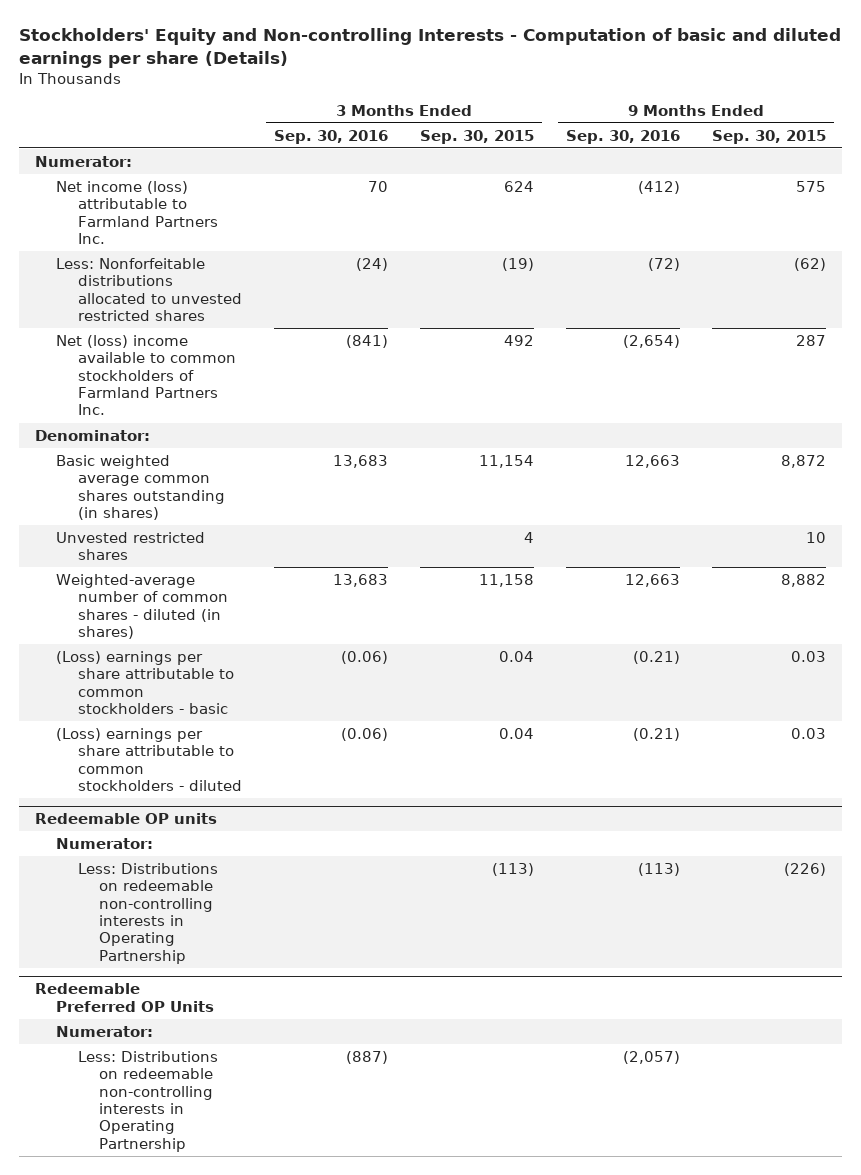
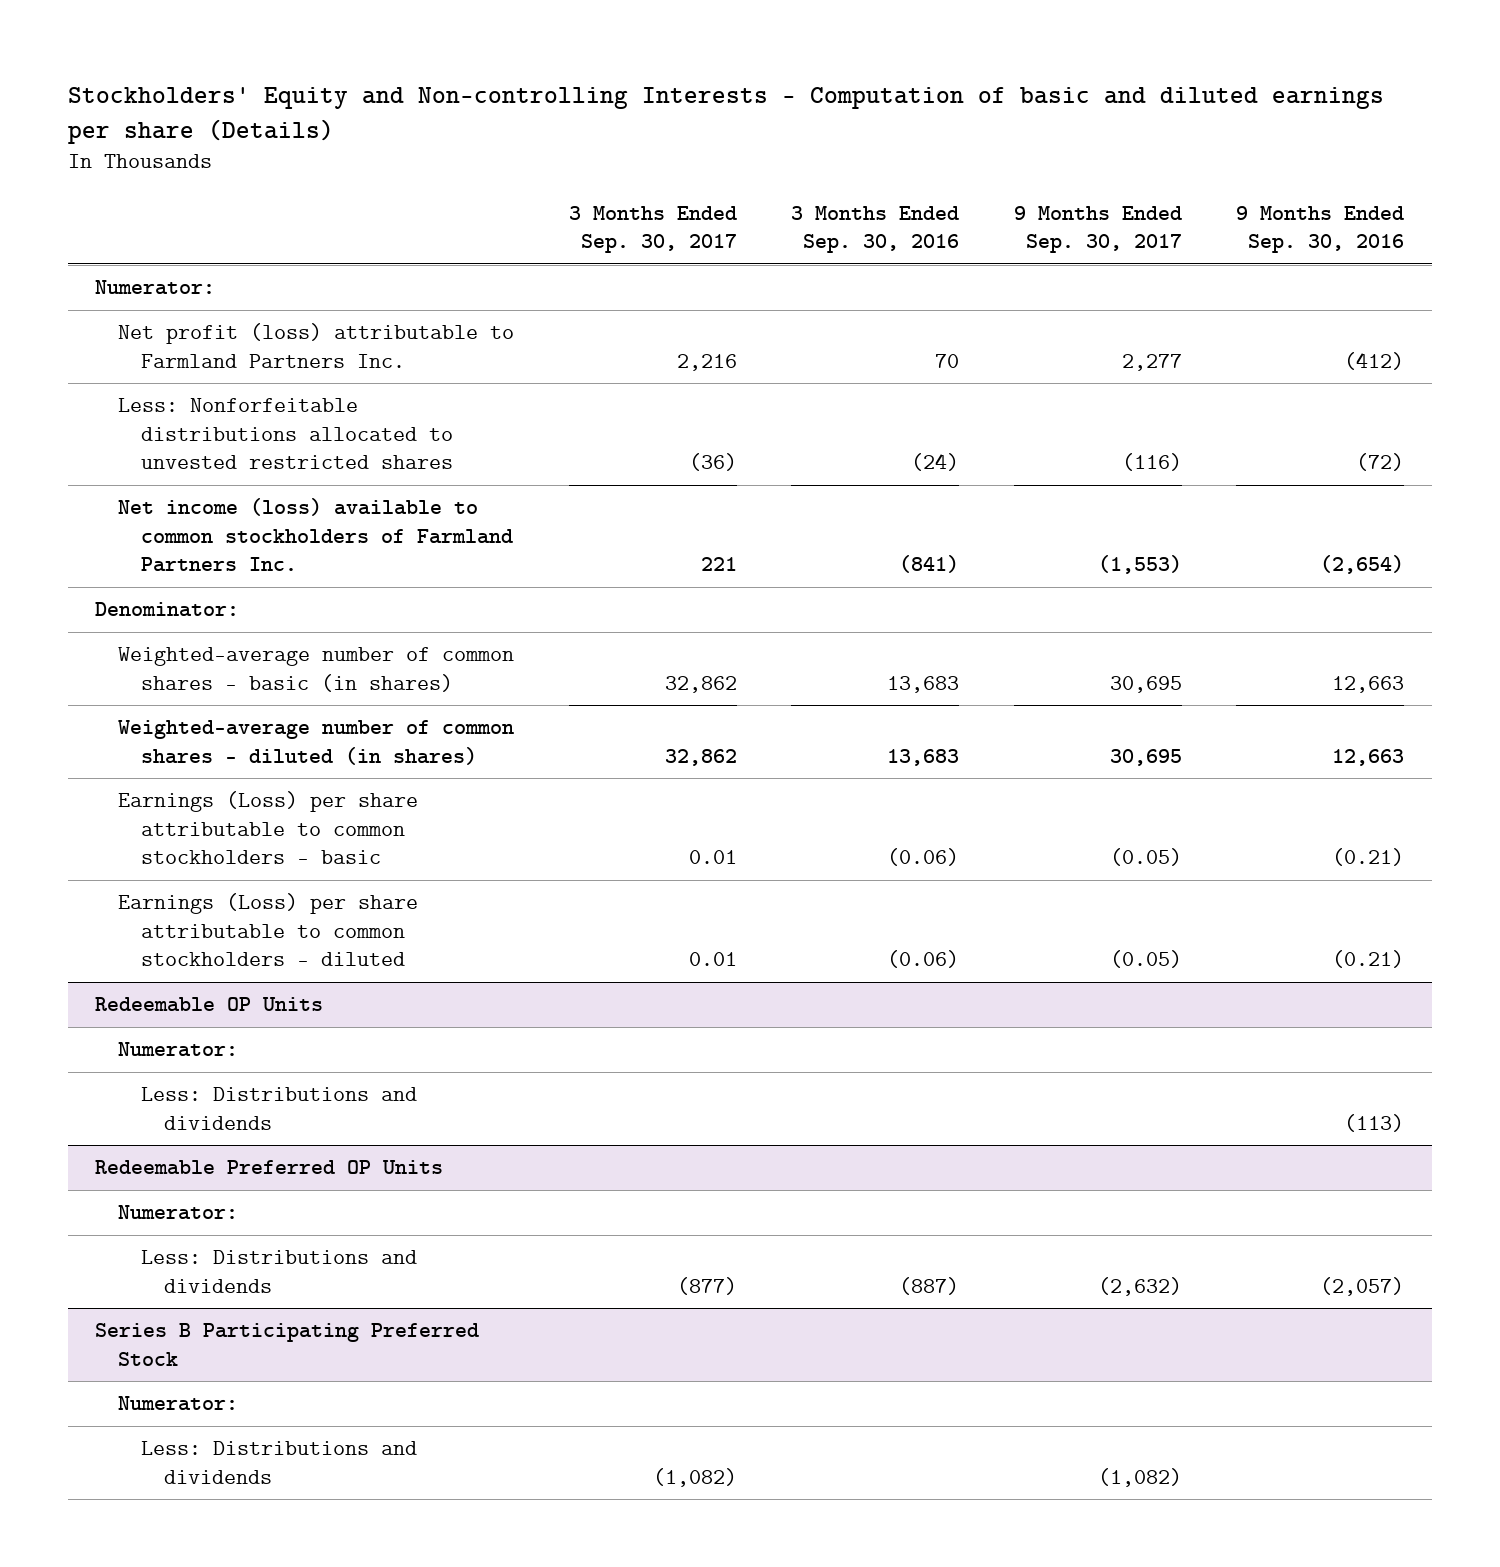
[419,129,534,144] Sep. 30, 2015 -> none
[711,129,826,144] Sep. 30, 2015 -> none
none -> [568,205,737,254] 3 Months Ended Sep. 30, 2017
none -> [1013,205,1182,254] 9 Months Ended Sep. 30, 2017
[56,180,218,245] Net income (loss) attributable to Farmland Partners Inc. -> [118,323,515,368] Net profit (loss) attributable to Farmland Partners Inc.
[56,334,236,416] Net (loss) income available to common stockholders of Farmland Partners Inc. -> [118,498,514,572] Net income (loss) available to common stockholders of Farmland Partners Inc.
[56,531,206,561] Unvested restricted shares -> none
[56,454,225,521] Basic weighted average common shares outstanding (in shares) -> [118,647,515,692] Weighted-average number of common shares - basic (in shares)
[56,650,234,715] (Loss) earnings per share attributable to common stockholders - basic -> [118,791,419,864] Earnings (Loss) per share attributable to common stockholders - basic
[56,727,242,792] (Loss) earnings per share attributable to common stockholders - diluted -> [118,893,419,966] Earnings (Loss) per share attributable to common stockholders - diluted
[34,813,217,825] Redeemable OP units -> [95,997,324,1013] Redeemable OP Units
[77,862,218,964] Less: Distributions on redeemable non-controlling interests in Operating Partnership -> [141,1087,418,1130] Less: Distributions and dividends
[77,1050,218,1152] Less: Distributions on redeemable non-controlling interests in Operating Partnership -> [141,1250,418,1293] Less: Distributions and dividends
none -> [95,1323,480,1366] Series B Participating Preferred Stock
none -> [118,1396,239,1412] Numerator:
none -> [141,1441,418,1484] Less: Distributions and dividends

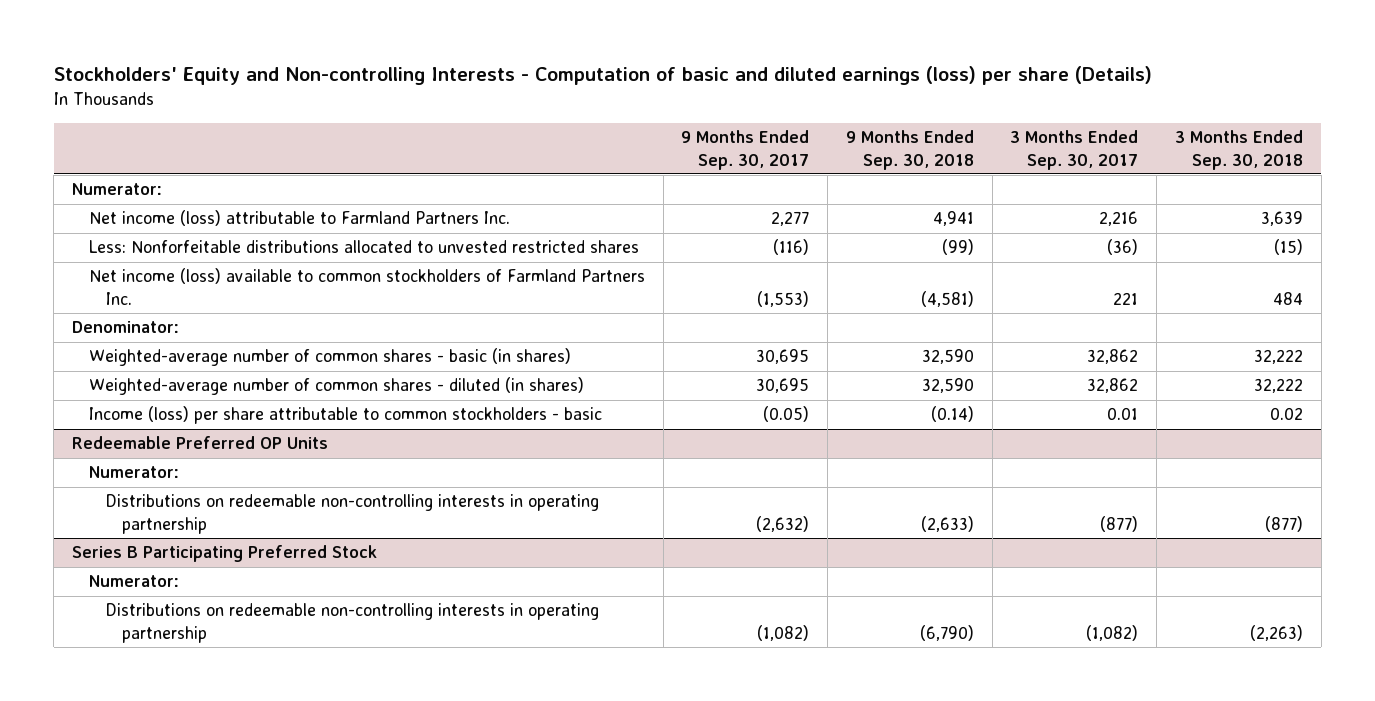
[68,86,1385,144] Stockholders' Equity and Non-controlling Interests - Computation of basic and diluted earnings per share (Details) -> [53,66,1152,86] Stockholders' Equity and Non-controlling Interests - Computation of basic and diluted earnings (loss) per share (Details)
[791,205,960,254] 3 Months Ended Sep. 30, 2016 -> none
[1236,205,1405,254] 9 Months Ended Sep. 30, 2016 -> none
none -> [845,129,974,170] 9 Months Ended Sep. 30, 2018
none -> [1175,129,1304,170] 3 Months Ended Sep. 30, 2018
[118,323,515,368] Net profit (loss) attributable to Farmland Partners Inc. -> [88,210,510,227] Net income (loss) attributable to Farmland Partners Inc.
[118,893,419,966] Earnings (Loss) per share attributable to common stockholders - diluted -> none
[95,997,324,1013] Redeemable OP Units -> none
[118,1042,239,1058] Numerator: -> none
[141,1087,418,1130] Less: Distributions and dividends -> none
[118,791,419,864] Earnings (Loss) per share attributable to common stockholders - basic -> [88,406,602,425] Income (loss) per share attributable to common stockholders - basic
[141,1250,418,1293] Less: Distributions and dividends -> [105,494,599,534] Distributions on redeemable non-controlling interests in operating partnership
[141,1441,418,1484] Less: Distributions and dividends -> [105,603,599,643] Distributions on redeemable non-controlling interests in operating partnership

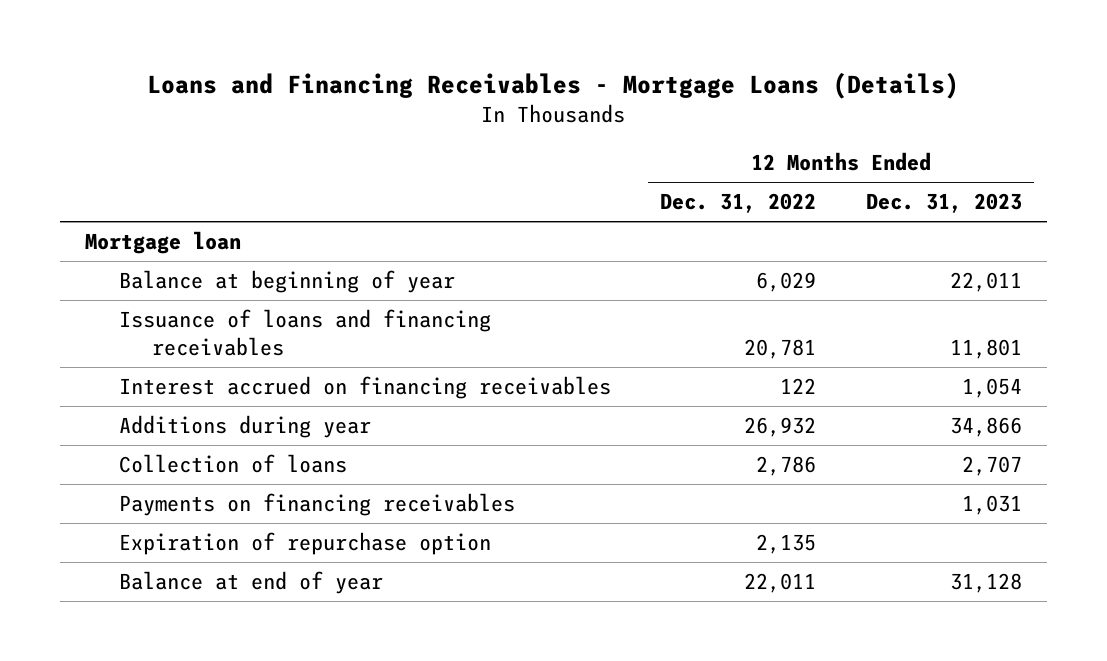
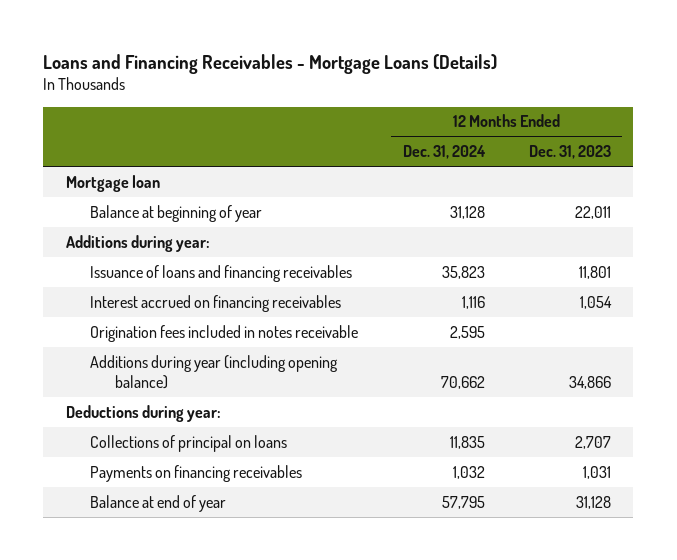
[660,193,817,214] Dec. 31, 2022 -> none
none -> [402,145,486,160] Dec. 31, 2024
none -> [65,234,210,252] Additions during year:
none -> [90,324,359,342] Origination fees included in notes receivable
[118,414,371,438] Additions during year -> [90,354,339,389] Additions during year (including opening balance)
none -> [65,404,221,422] Deductions during year:
[118,453,347,473] Collection of loans -> [90,434,288,452] Collections of principal on loans
[118,531,491,555] Expiration of repurchase option -> none

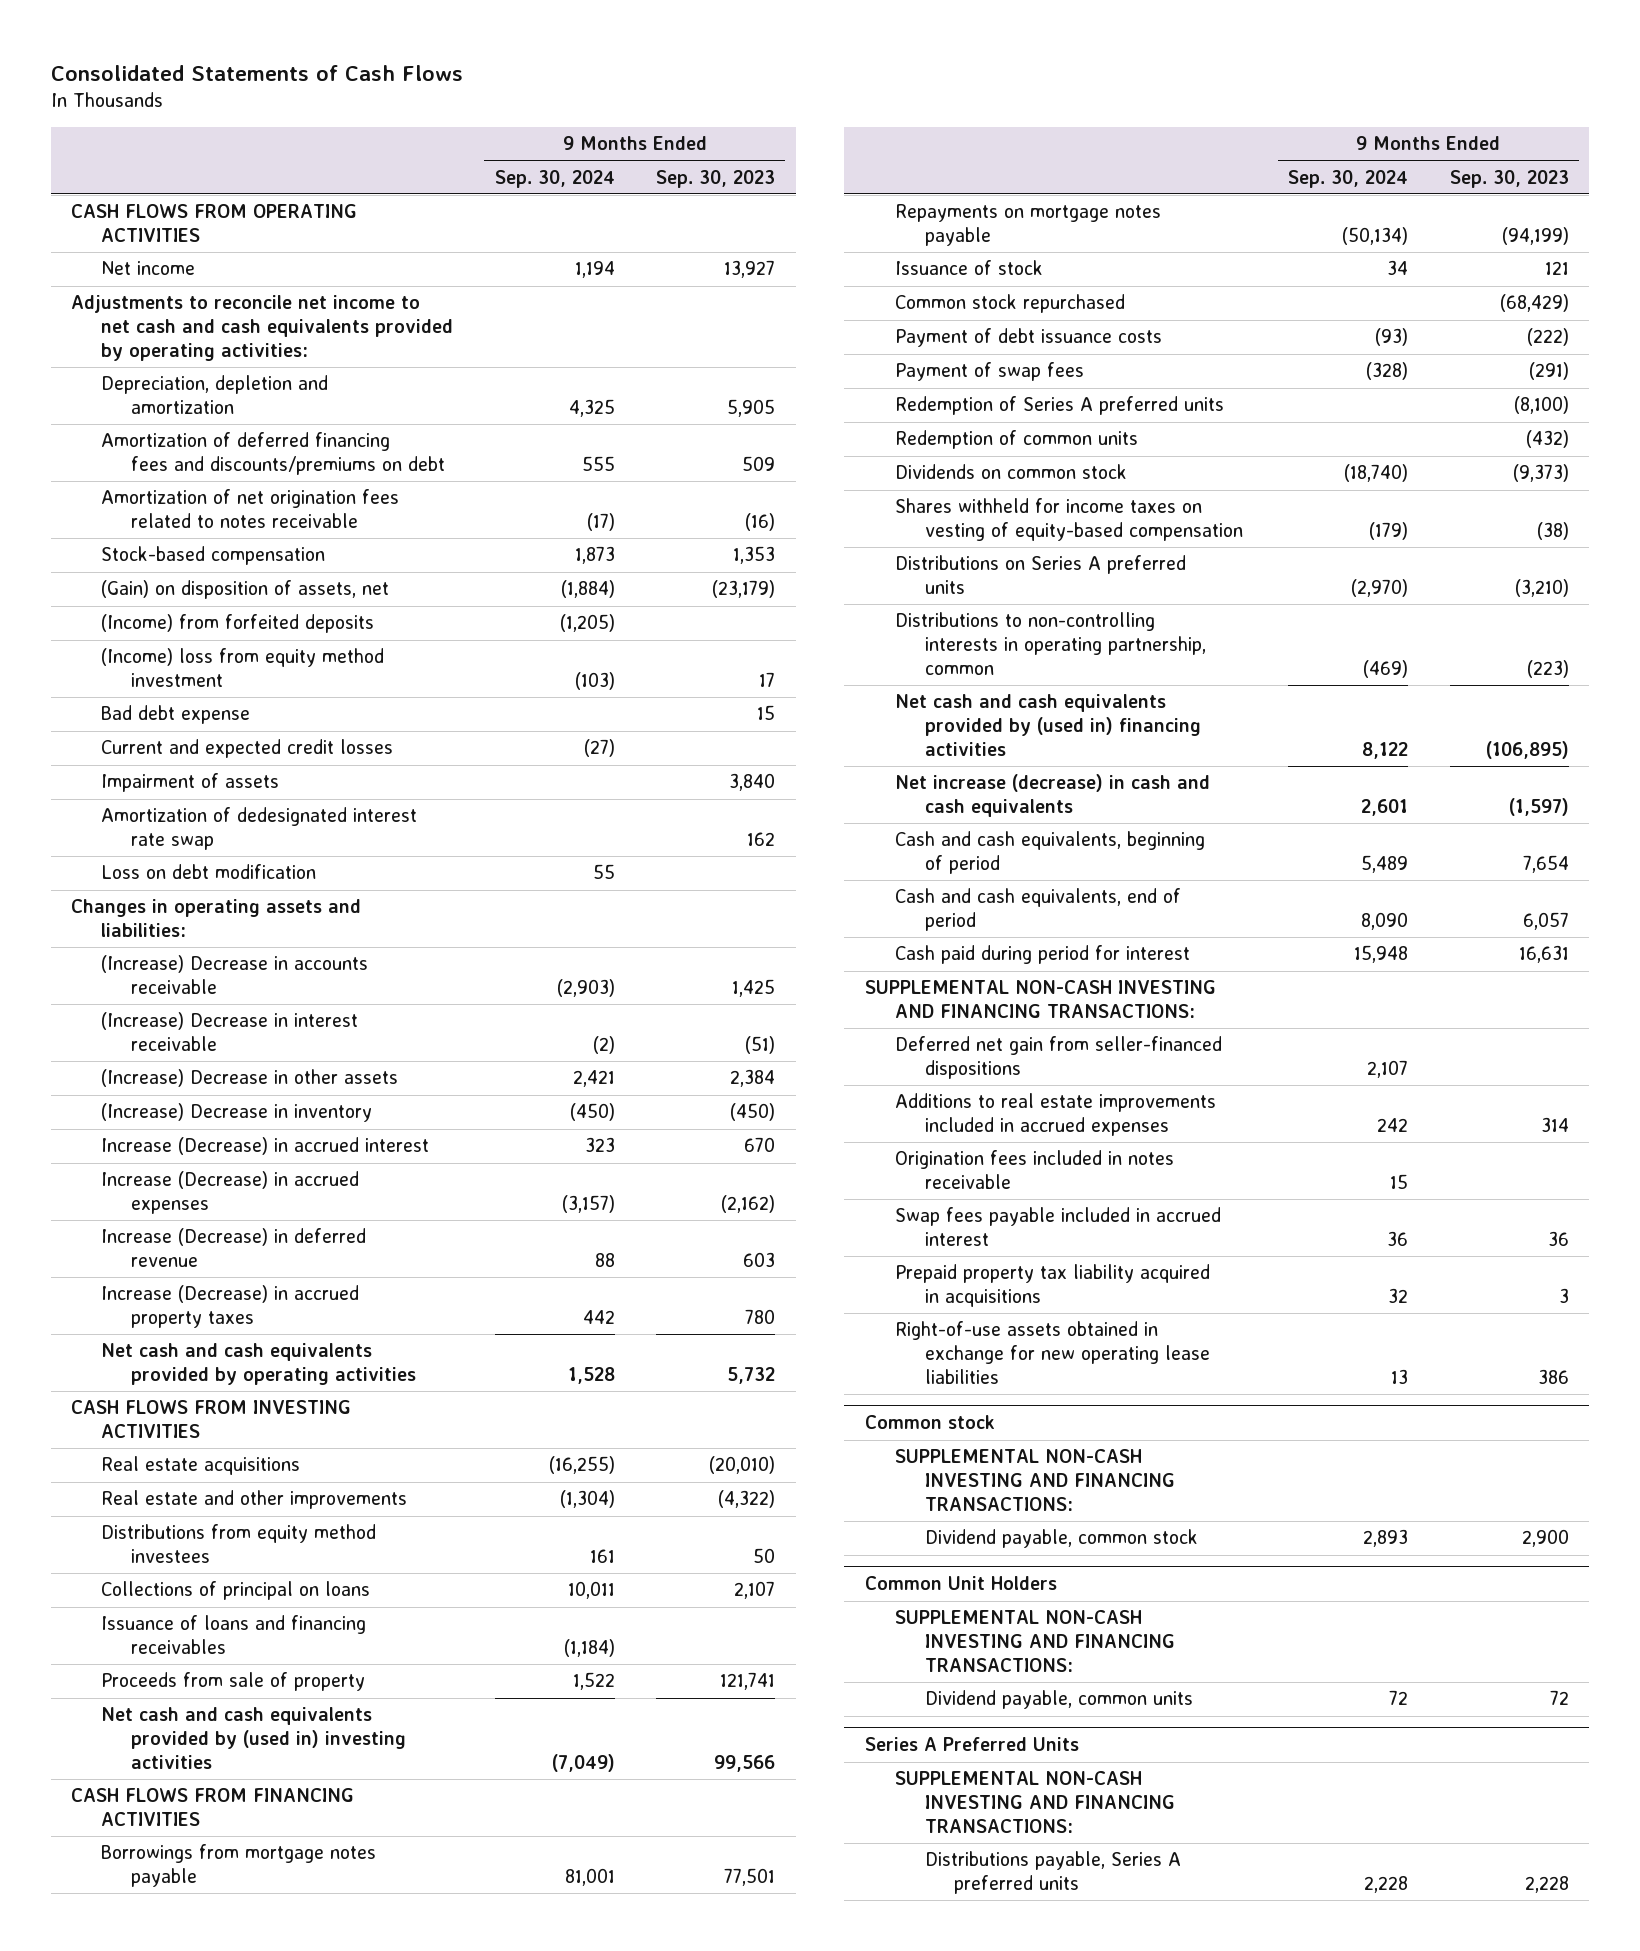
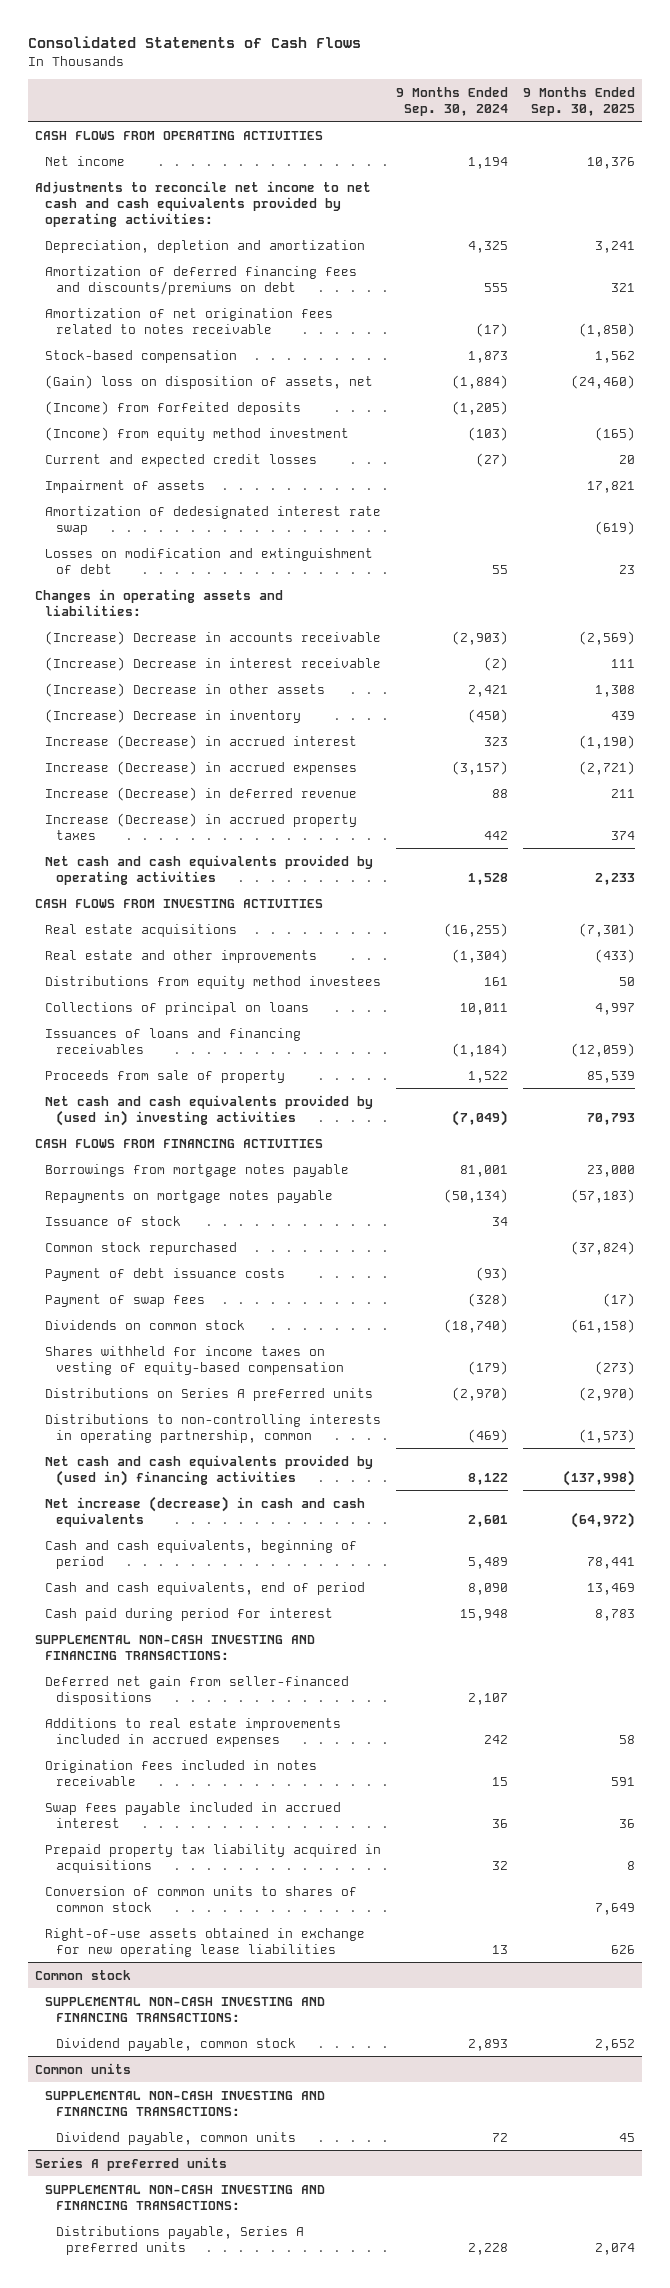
[655,169,775,188] Sep. 30, 2023 -> none
none -> [522,86,635,117] 9 Months Ended Sep. 30, 2025
[101,580,390,600] (Gain) on disposition of assets, net -> [45,374,374,389] (Gain) loss on disposition of assets, net
[101,705,251,725] Bad debt expense -> none
[101,648,385,688] (Income) loss from equity method investment -> [45,426,350,441] (Income) from equity method investment
[101,864,317,880] Loss on debt modification -> [45,547,374,574] Losses on modification and extinguishment of debt
[101,1615,367,1655] Issuance of loans and financing receivables -> [45,1027,302,1054] Issuances of loans and financing receivables
[894,396,1224,416] Redemption of Series A preferred units -> none
[894,430,1138,450] Redemption of common units -> none
none -> [45,1885,358,1912] Conversion of common units to shares of common stock
[865,1576,1058,1591] Common Unit Holders -> [35,2062,132,2074] Common units
[865,1737,1080,1752] Series A Preferred Units -> [35,2156,228,2171] Series A preferred units

